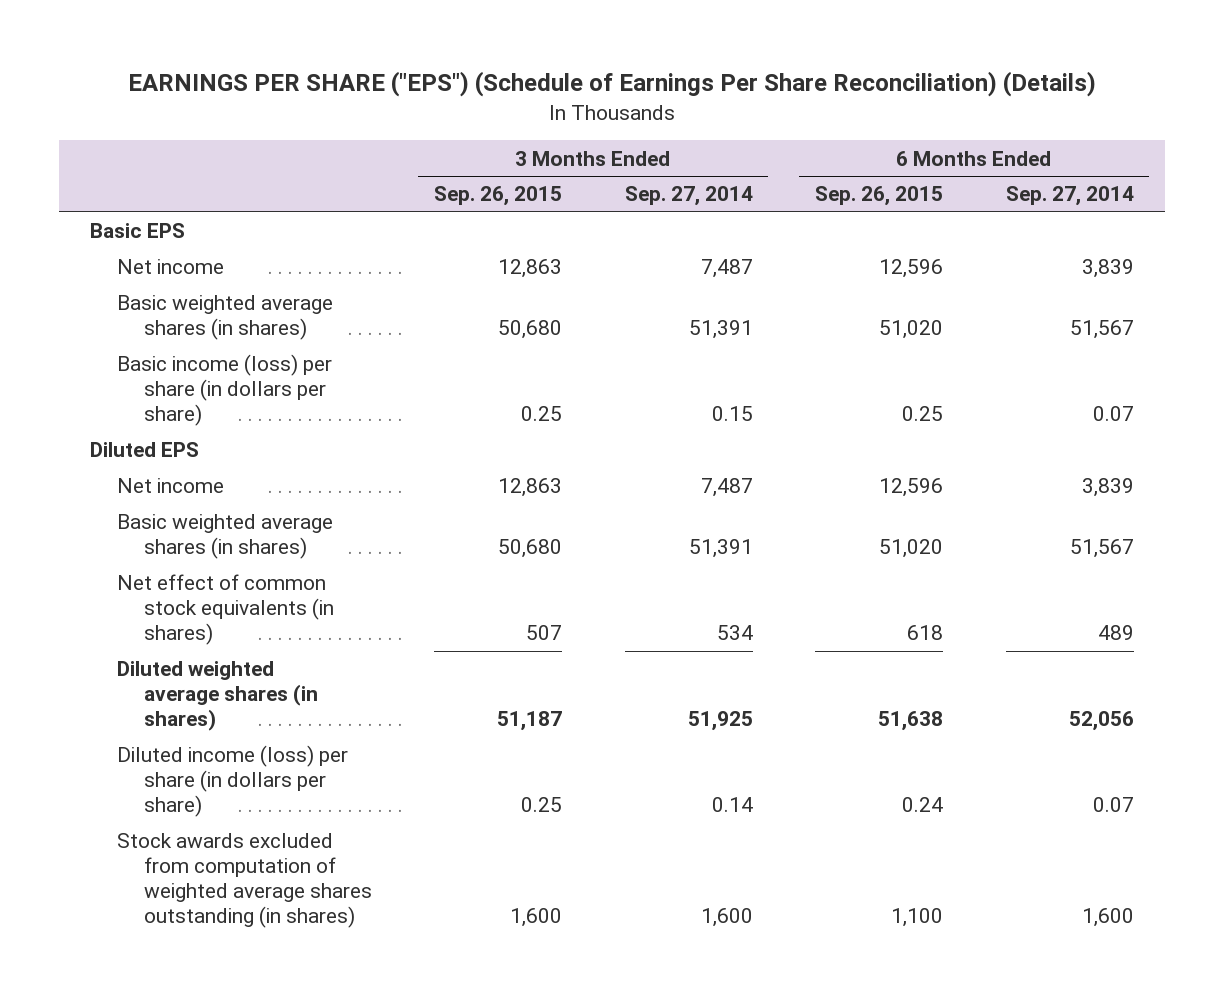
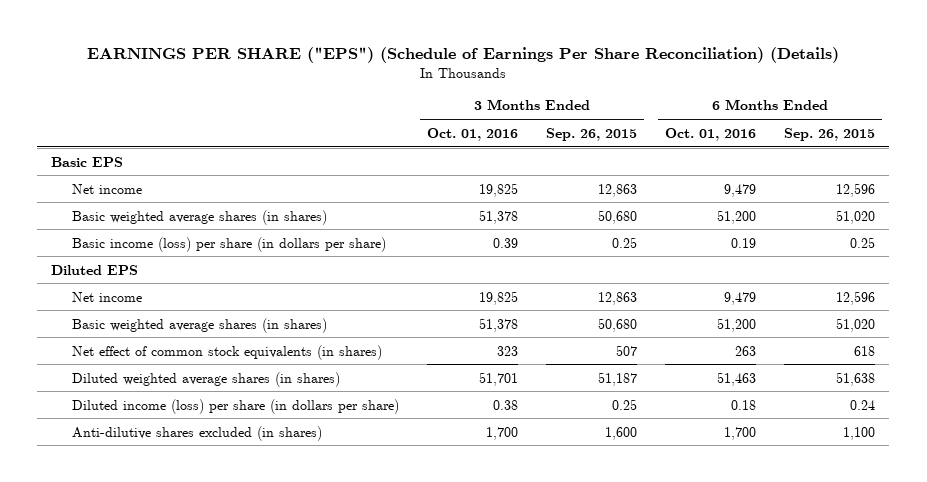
[624,186,753,207] Sep. 27, 2014 -> none
[1005,186,1134,207] Sep. 27, 2014 -> none
none -> [427,127,519,141] Oct. 01, 2016
none -> [665,127,757,141] Oct. 01, 2016
[116,833,372,929] Stock awards excluded from computation of weighted average shares outstanding (in shares) -> [72,425,323,441] Anti-dilutive shares excluded (in shares)

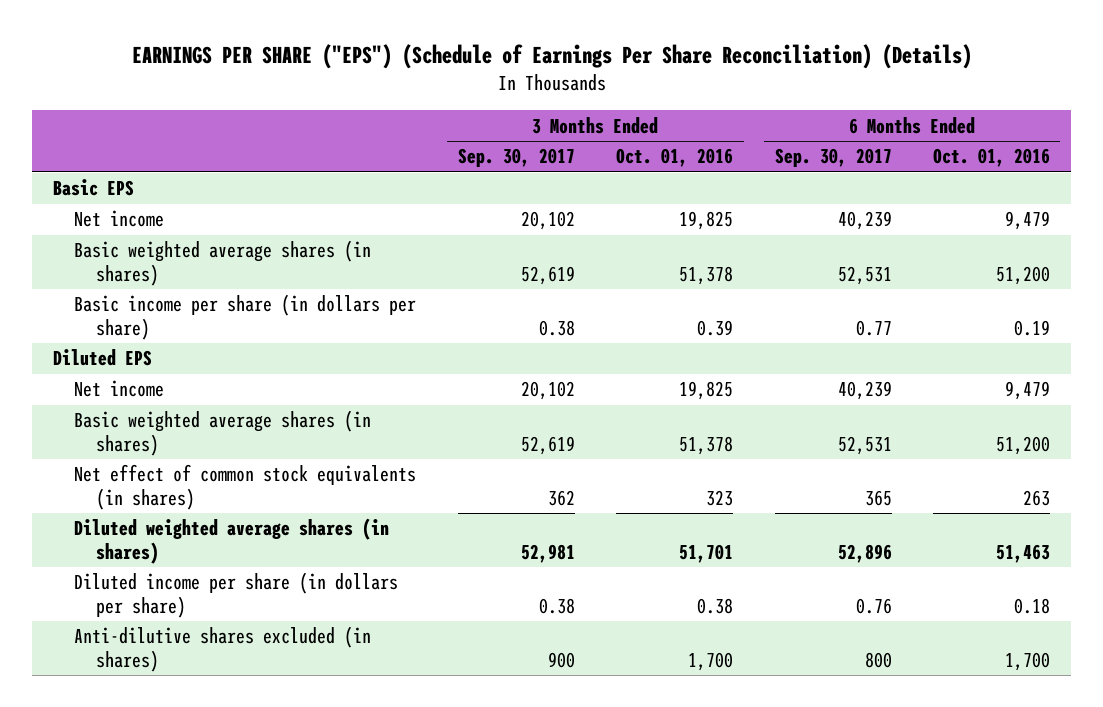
[546,127,638,141] Sep. 26, 2015 -> none
[784,127,876,141] Sep. 26, 2015 -> none
none -> [457,148,575,168] Sep. 30, 2017
none -> [774,148,892,168] Sep. 30, 2017
[72,236,387,252] Basic income (loss) per share (in dollars per share) -> [74,294,417,340] Basic income per share (in dollars per share)
[72,398,400,414] Diluted income (loss) per share (in dollars per share) -> [74,572,399,618] Diluted income per share (in dollars per share)

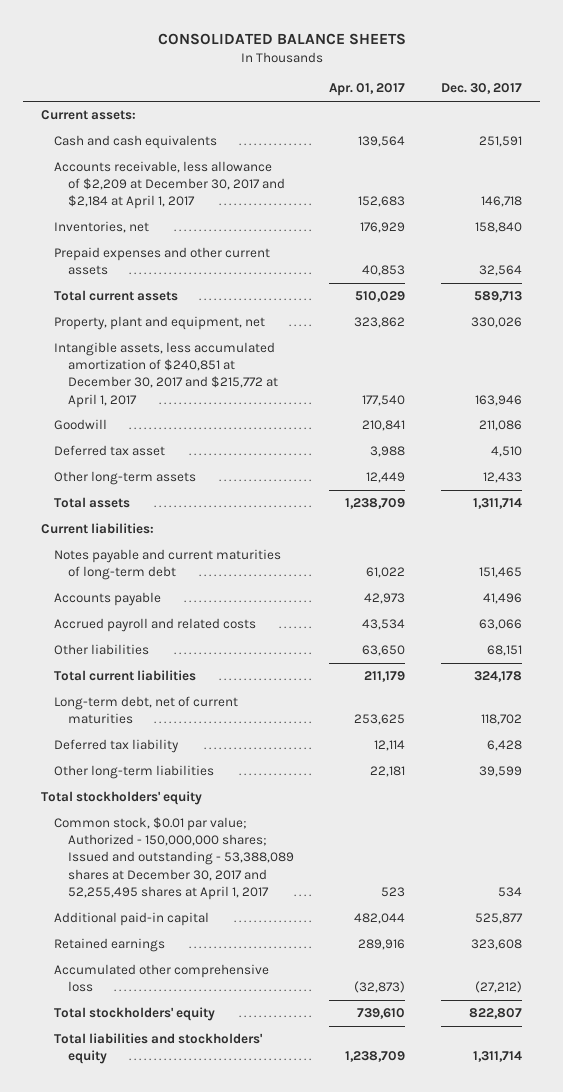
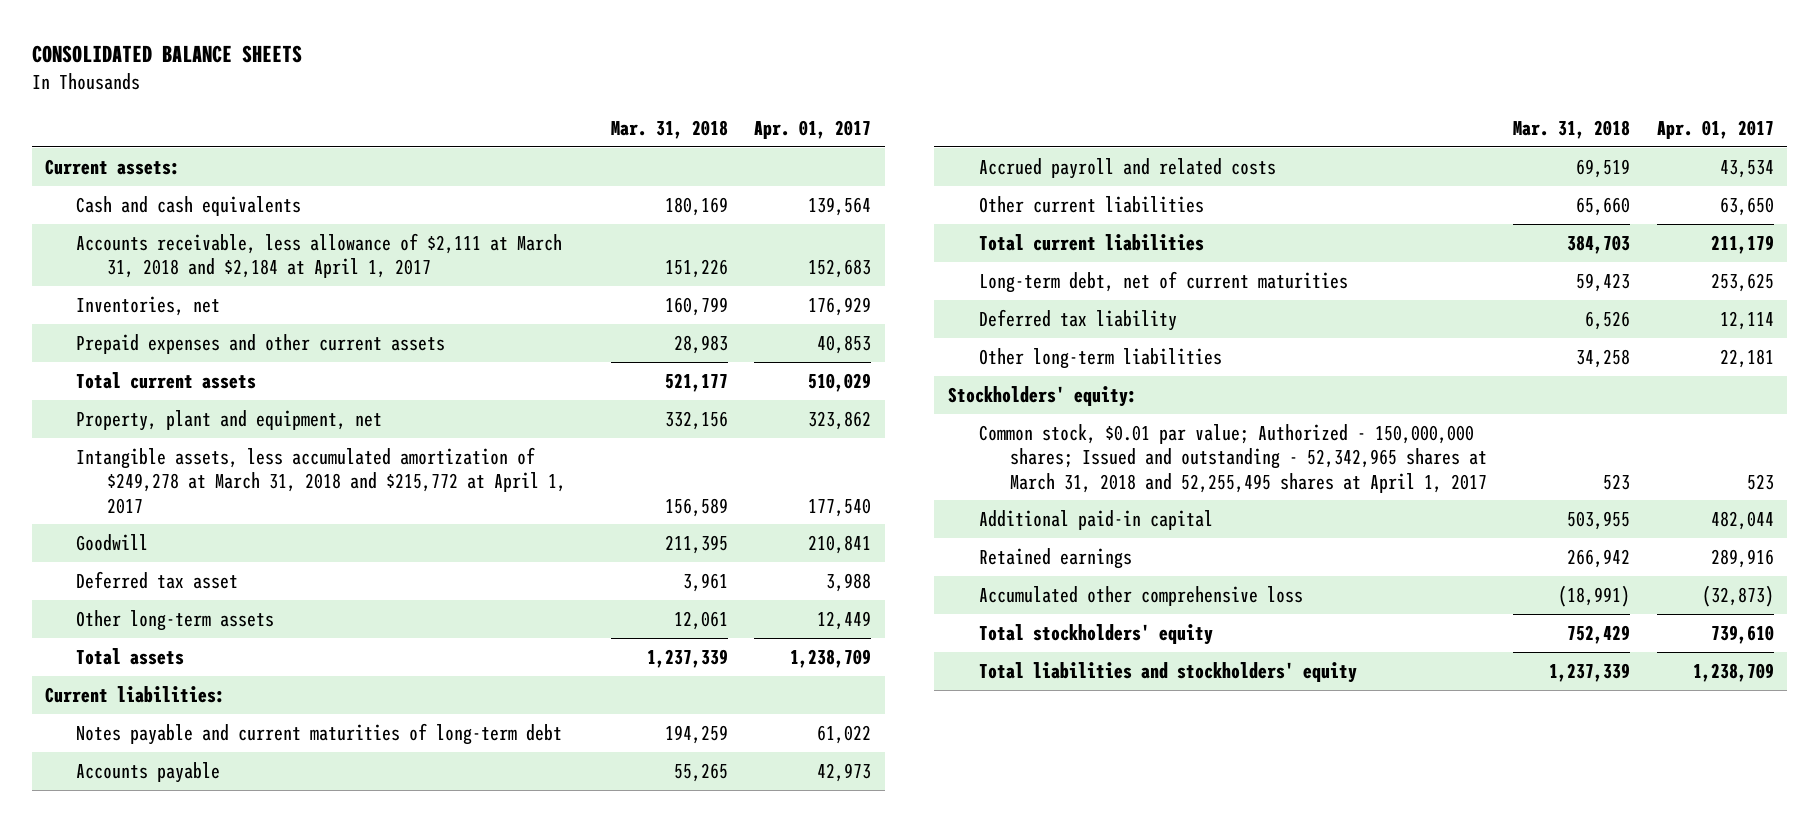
[441,83,523,95] Dec. 30, 2017 -> none
none -> [610,119,728,139] Mar. 31, 2018
[54,161,285,210] Accounts receivable, less allowance of $2,209 at December 30, 2017 and $2,184 at April 1, 2017 -> [75,232,562,279] Accounts receivable, less allowance of $2,111 at March 31, 2018 and $2,184 at April 1, 2017
[54,342,278,408] Intangible assets, less accumulated amortization of $240,851 at December 30, 2017 and $215,772 at April 1, 2017 -> [75,446,566,514] Intangible assets, less accumulated amortization of $249,278 at March 31, 2018 and $215,772 at April 1, 2017
[54,644,150,656] Other liabilities -> [978,195,1204,213] Other current liabilities
[41,791,203,806] Total stockholders' equity -> [947,385,1137,407] Stockholders' equity:
[54,817,294,900] Common stock, $0.01 par value; Authorized - 150,000,000 shares; Issued and outstanding - 53,388,089 shares at December 30, 2017 and 52,255,495 shares at April 1, 2017 -> [978,423,1487,493] Common stock, $0.01 par value; Authorized - 150,000,000 shares; Issued and outstanding - 52,342,965 shares at March 31, 2018 and 52,255,495 shares at April 1, 2017

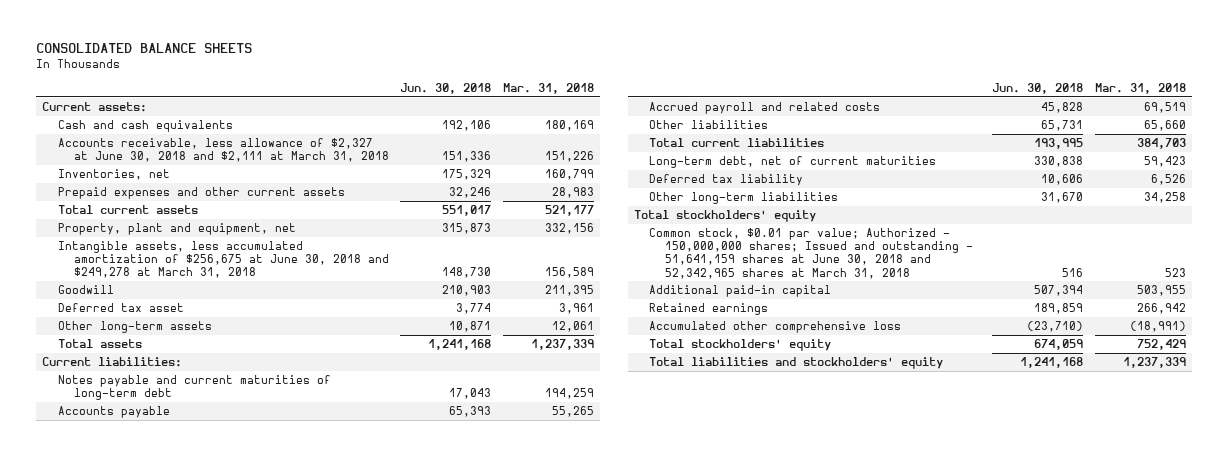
[754,119,872,139] Apr. 01, 2017 -> none
none -> [400,82,492,94] Jun. 30, 2018
[75,232,562,279] Accounts receivable, less allowance of $2,111 at March 31, 2018 and $2,184 at April 1, 2017 -> [57,138,389,163] Accounts receivable, less allowance of $2,327 at June 30, 2018 and $2,111 at March 31, 2018
[75,446,566,514] Intangible assets, less accumulated amortization of $249,278 at March 31, 2018 and $215,772 at April 1, 2017 -> [57,241,389,279] Intangible assets, less accumulated amortization of $256,675 at June 30, 2018 and $249,278 at March 31, 2018
[978,195,1204,213] Other current liabilities -> [649,120,769,130] Other liabilities
[947,385,1137,407] Stockholders' equity: -> [633,210,816,223] Total stockholders' equity
[978,423,1487,493] Common stock, $0.01 par value; Authorized - 150,000,000 shares; Issued and outstanding - 52,342,965 shares at March 31, 2018 and 52,255,495 shares at April 1, 2017 -> [649,228,974,279] Common stock, $0.01 par value; Authorized - 150,000,000 shares; Issued and outstanding - 51,641,159 shares at June 30, 2018 and 52,342,965 shares at March 31, 2018

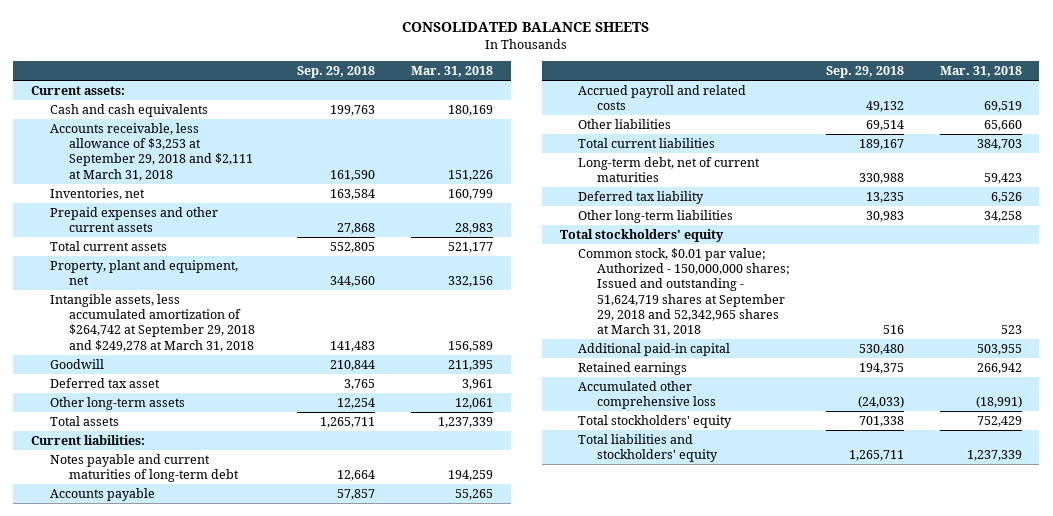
[400,82,492,94] Jun. 30, 2018 -> none
none -> [297,66,376,79] Sep. 29, 2018
[57,138,389,163] Accounts receivable, less allowance of $2,327 at June 30, 2018 and $2,111 at March 31, 2018 -> [49,122,253,181] Accounts receivable, less allowance of $3,253 at September 29, 2018 and $2,111 at March 31, 2018
[57,241,389,279] Intangible assets, less accumulated amortization of $256,675 at June 30, 2018 and $249,278 at March 31, 2018 -> [49,293,255,352] Intangible assets, less accumulated amortization of $264,742 at September 29, 2018 and $249,278 at March 31, 2018
[649,228,974,279] Common stock, $0.01 par value; Authorized - 150,000,000 shares; Issued and outstanding - 51,641,159 shares at June 30, 2018 and 52,342,965 shares at March 31, 2018 -> [578,247,791,337] Common stock, $0.01 par value; Authorized - 150,000,000 shares; Issued and outstanding - 51,624,719 shares at September 29, 2018 and 52,342,965 shares at March 31, 2018

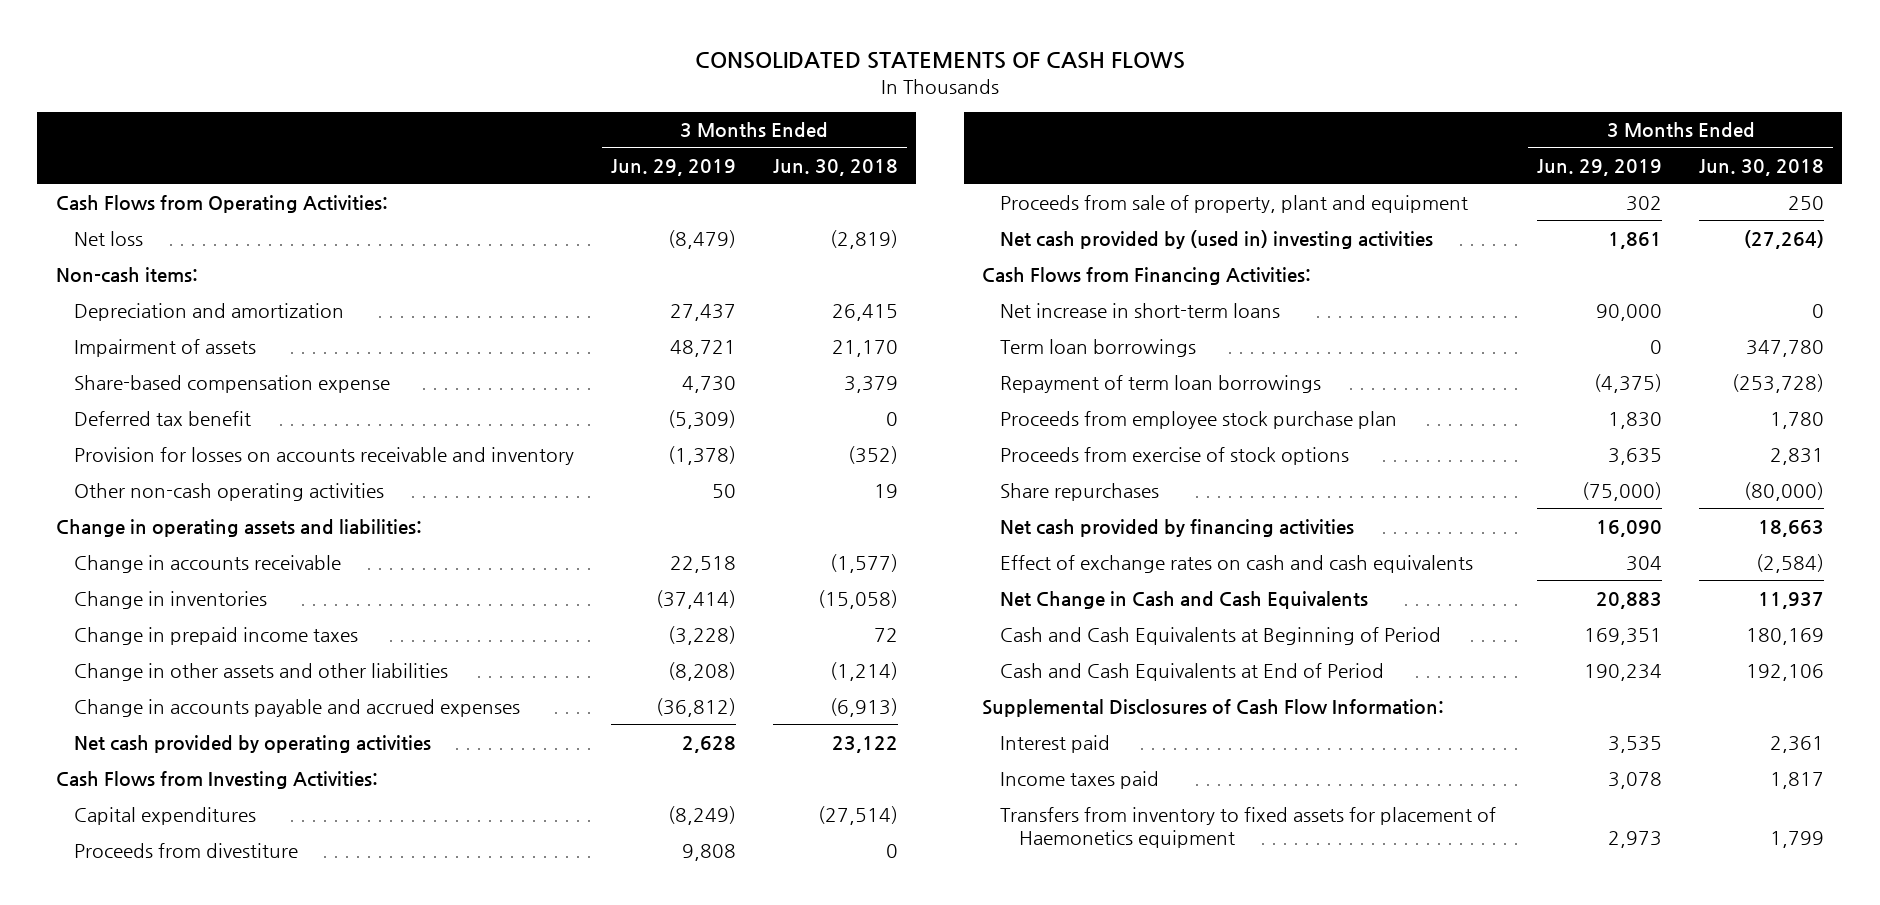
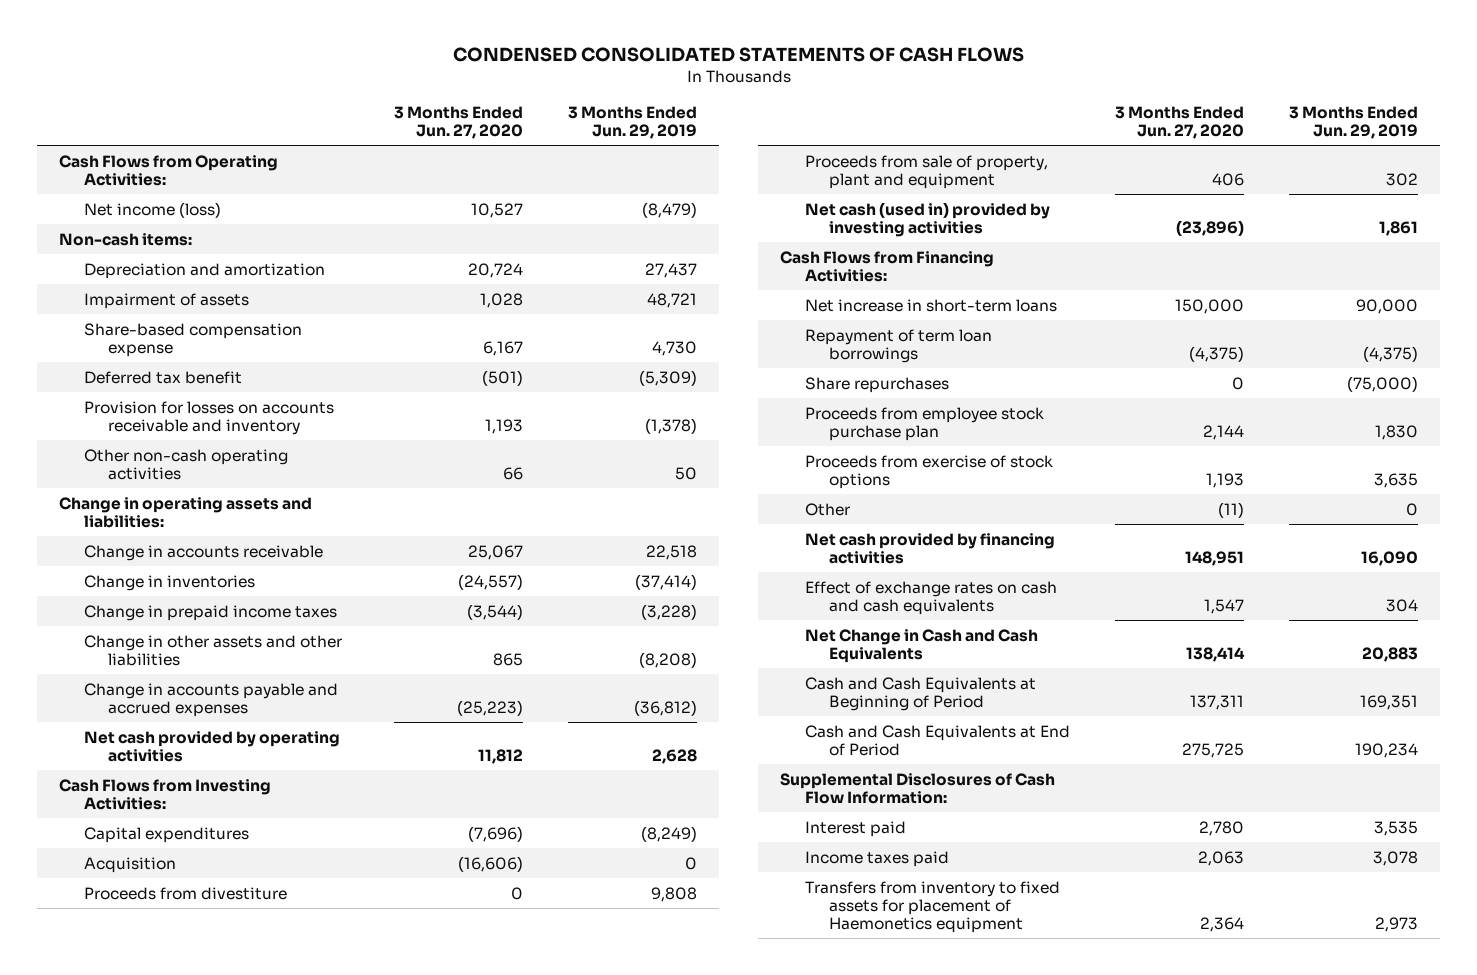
[694,52,1185,70] CONSOLIDATED STATEMENTS OF CASH FLOWS -> [452,46,1024,62] CONDENSED CONSOLIDATED STATEMENTS OF CASH FLOWS
[772,159,898,177] Jun. 30, 2018 -> none
none -> [393,105,523,139] 3 Months Ended Jun. 27, 2020
[74,230,144,246] Net loss -> [83,201,221,218] Net income (loss)
none -> [83,856,176,873] Acquisition
[1000,229,1434,249] Net cash provided by (used in) investing activities -> [804,201,1050,237] Net cash (used in) provided by investing activities
[1000,338,1197,357] Term loan borrowings -> none
[1000,482,1160,501] Share repurchases -> [804,376,949,393] Share repurchases
none -> [804,502,850,516] Other

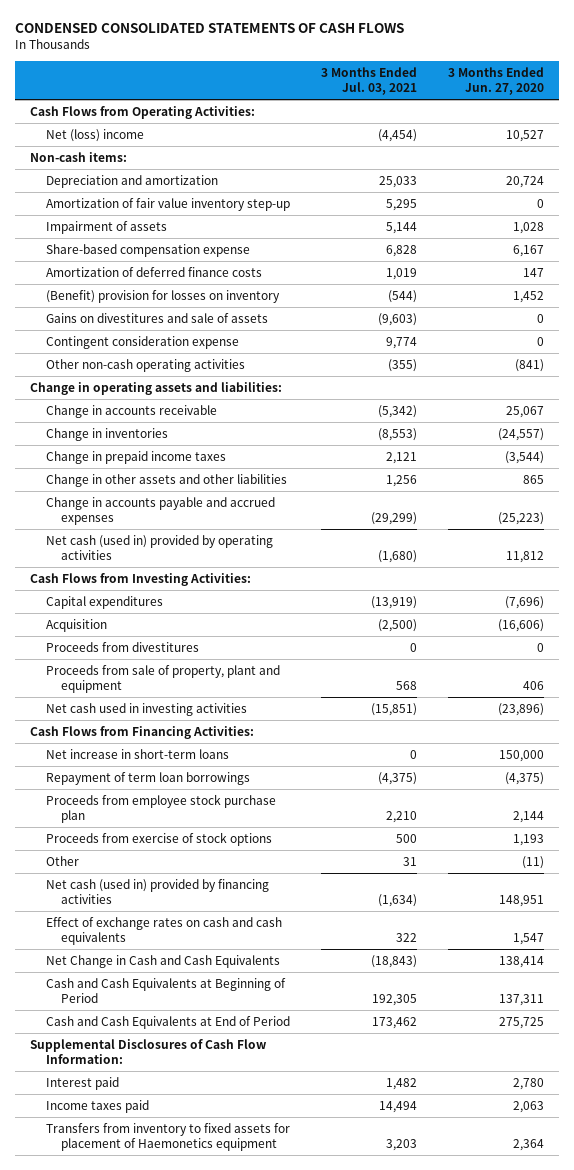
[567,105,697,139] 3 Months Ended Jun. 29, 2019 -> none
none -> [320,67,417,95] 3 Months Ended Jul. 03, 2021
[83,201,221,218] Net income (loss) -> [45,129,144,143] Net (loss) income
none -> [45,198,290,212] Amortization of fair value inventory step-up
[83,370,242,384] Deferred tax benefit -> none
none -> [45,267,262,278] Amortization of deferred finance costs
[83,400,334,435] Provision for losses on accounts receivable and inventory -> [45,290,280,304] (Benefit) provision for losses on inventory
[484,418,523,434] 1,193 -> [512,291,544,304] 1,452
none -> [45,313,268,324] Gains on divestitures and sale of assets
none -> [45,336,239,350] Contingent consideration expense
[502,466,523,480] 66 -> [514,359,544,373] (841)
[83,730,340,762] Net cash provided by operating activities -> [45,535,273,560] Net cash (used in) provided by operating activities
[83,886,287,900] Proceeds from divestiture -> [45,642,199,653] Proceeds from divestitures
[804,201,1050,237] Net cash (used in) provided by investing activities -> [45,703,247,717] Net cash used in investing activities
[804,376,949,393] Share repurchases -> none
[804,532,1055,564] Net cash provided by financing activities -> [45,879,269,904] Net cash (used in) provided by financing activities

